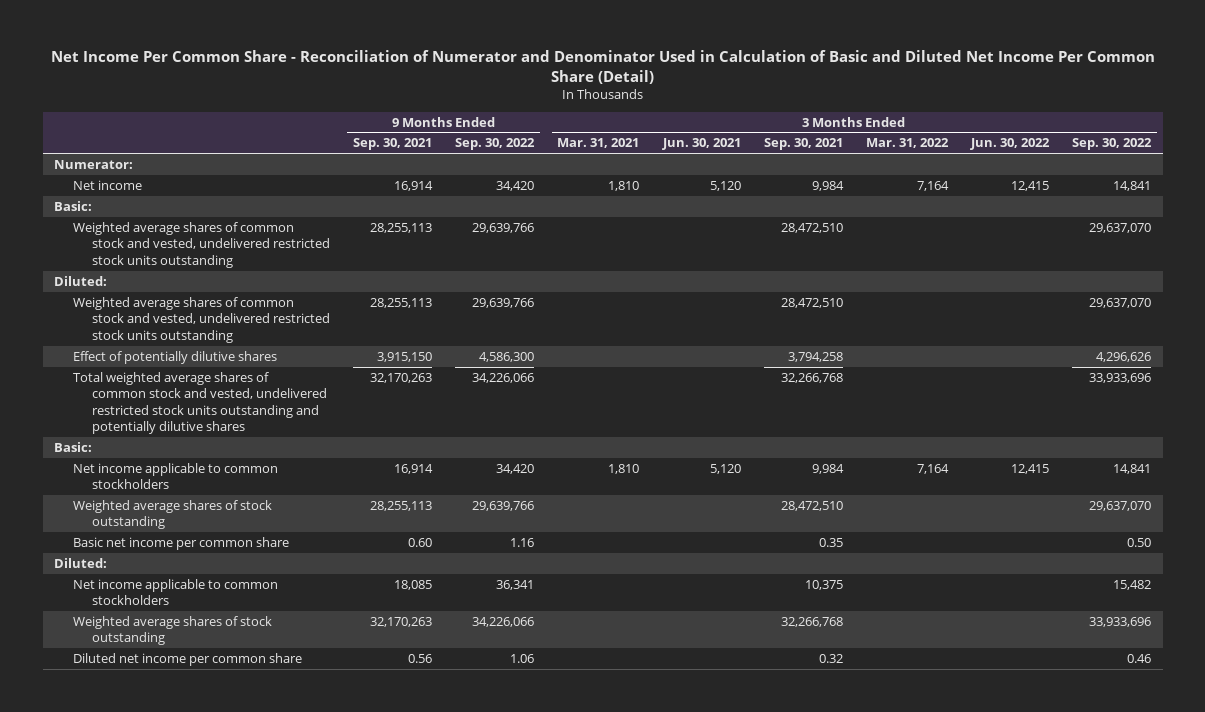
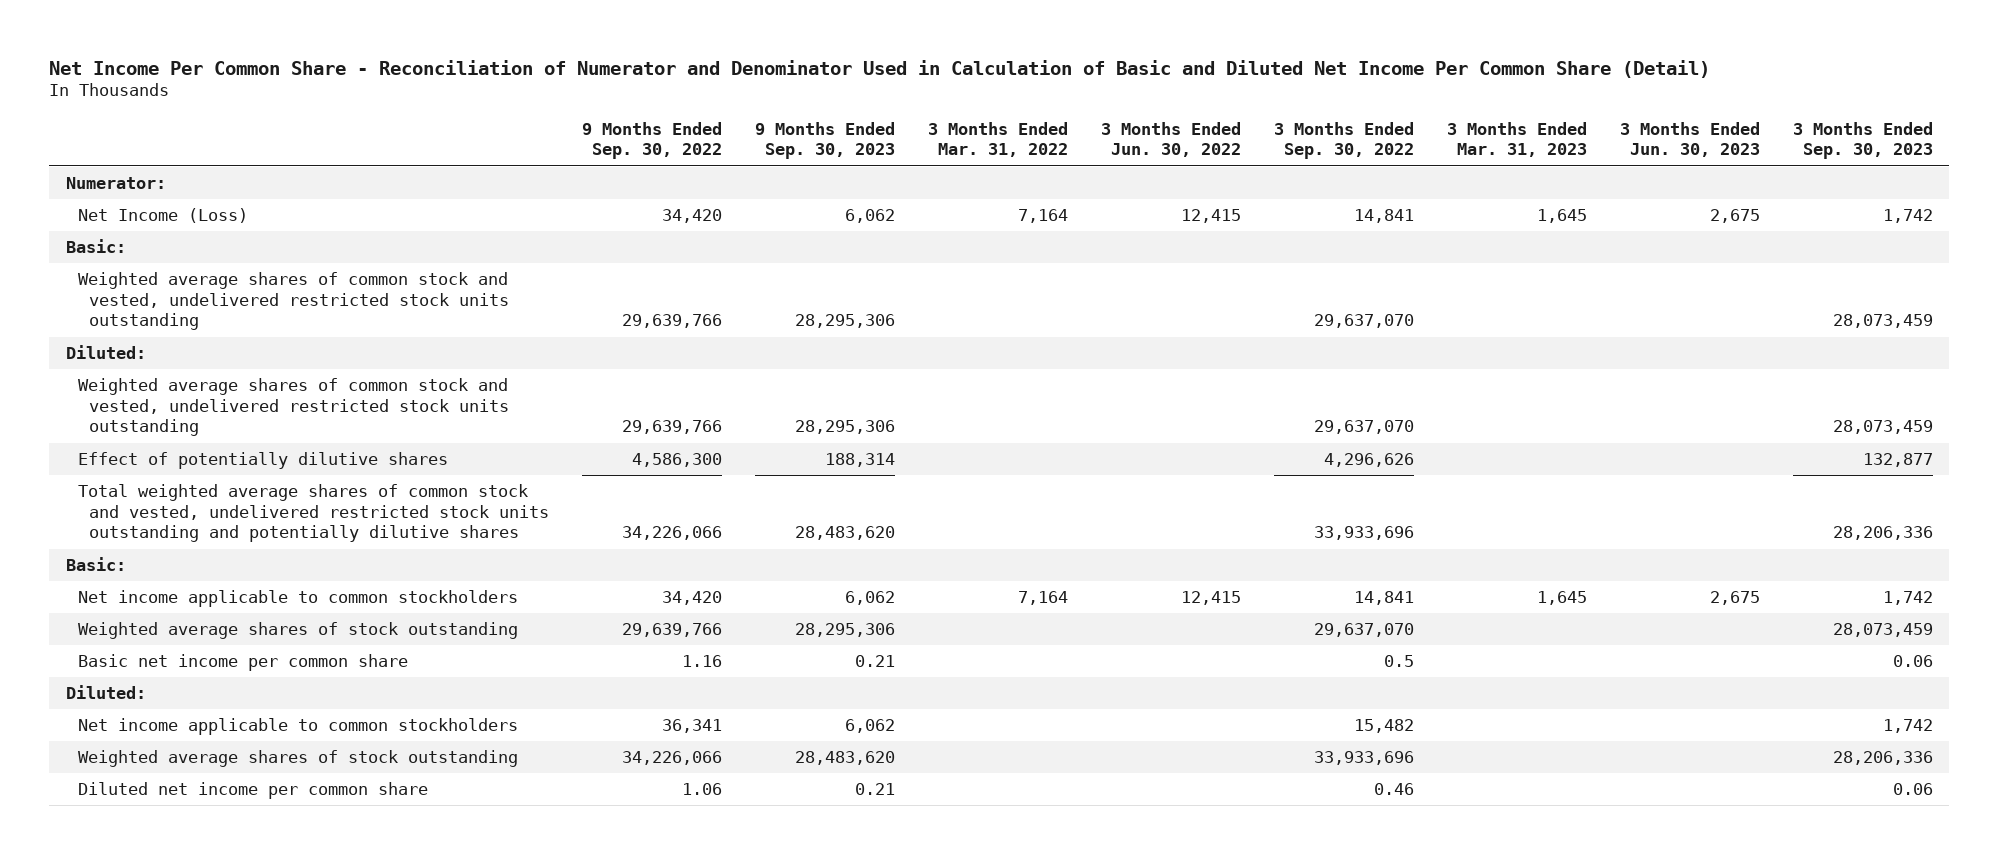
[352,138,432,151] Sep. 30, 2021 -> none
[557,138,640,149] Mar. 31, 2021 -> none
[661,138,741,151] Jun. 30, 2021 -> none
[763,138,843,151] Sep. 30, 2021 -> none
none -> [755,121,896,160] 9 Months Ended Sep. 30, 2023
none -> [1446,121,1587,158] 3 Months Ended Mar. 31, 2023
none -> [1619,121,1760,158] 3 Months Ended Jun. 30, 2023
none -> [1792,121,1933,160] 3 Months Ended Sep. 30, 2023
[72,179,142,190] Net income -> [77,208,248,224] Net Income (Loss)
[1127,537,1152,547] 0.50 -> [1383,655,1414,668] 0.5

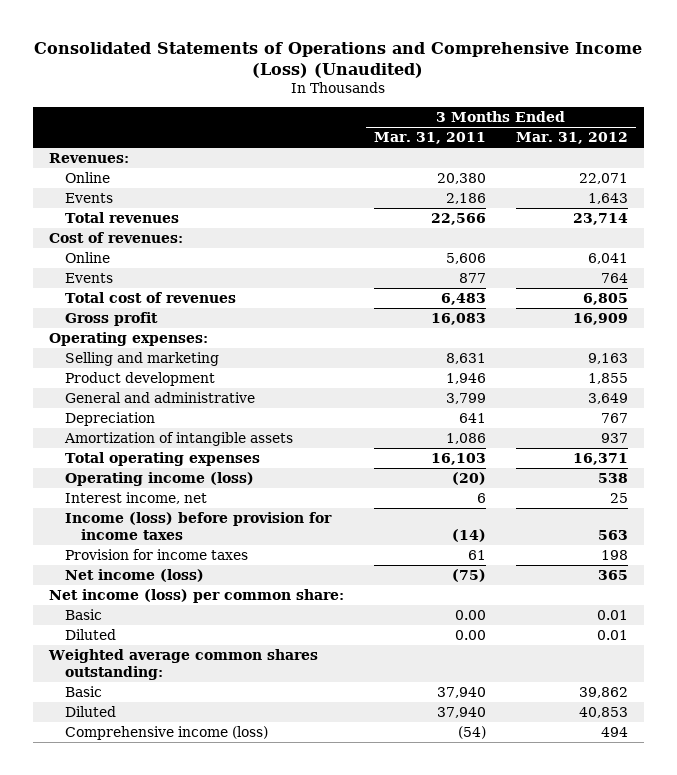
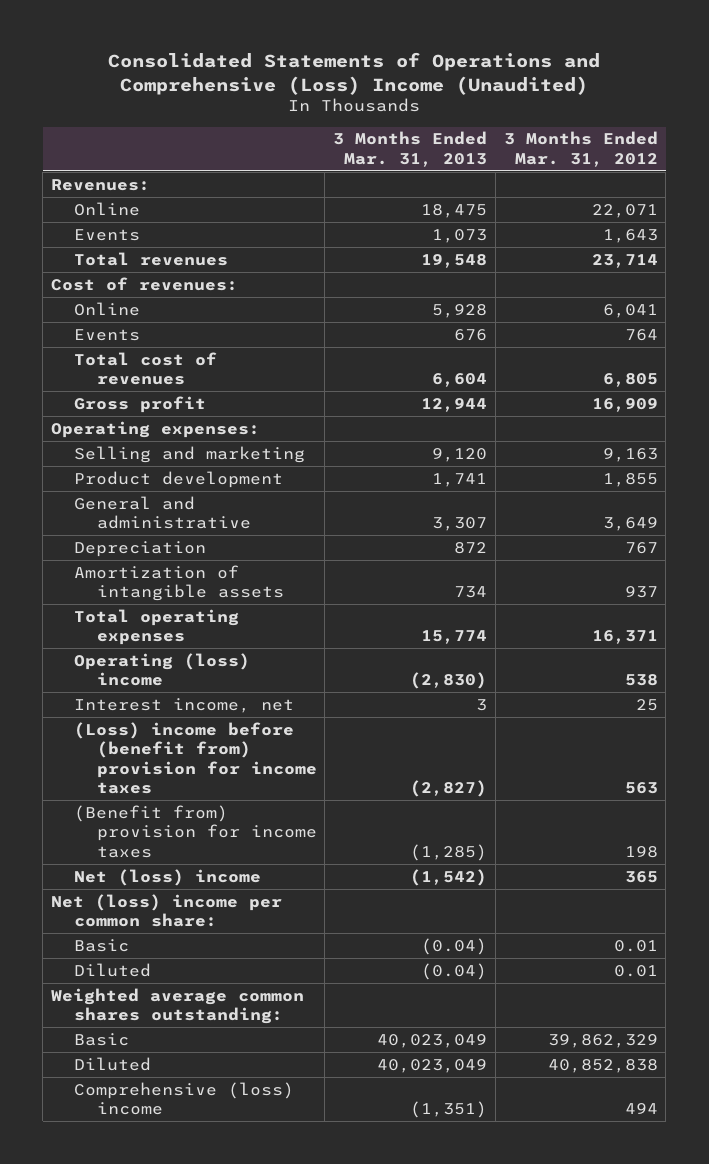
[34,42,643,79] Consolidated Statements of Operations and Comprehensive Income (Loss) (Unaudited) -> [108,51,601,95] Consolidated Statements of Operations and Comprehensive (Loss) Income (Unaudited)
[373,132,486,145] Mar. 31, 2011 -> none
none -> [333,131,488,167] 3 Months Ended Mar. 31, 2013
[64,472,254,487] Operating income (loss) -> [73,652,250,687] Operating (loss) income
[64,512,332,540] Income (loss) before provision for income taxes -> [73,721,317,795] (Loss) income before (benefit from) provision for income taxes
[64,549,248,561] Provision for income taxes -> [73,804,317,858] (Benefit from) provision for income taxes
[64,569,204,583] Net income (loss) -> [73,868,261,886] Net (loss) income
[48,589,344,604] Net income (loss) per common share: -> [50,893,282,928] Net (loss) income per common share:
[579,687,629,699] 39,862 -> [547,1033,658,1048] 39,862,329
[579,707,629,719] 40,853 -> [547,1058,658,1073] 40,852,838
[64,726,268,741] Comprehensive income (loss) -> [73,1081,294,1116] Comprehensive (loss) income

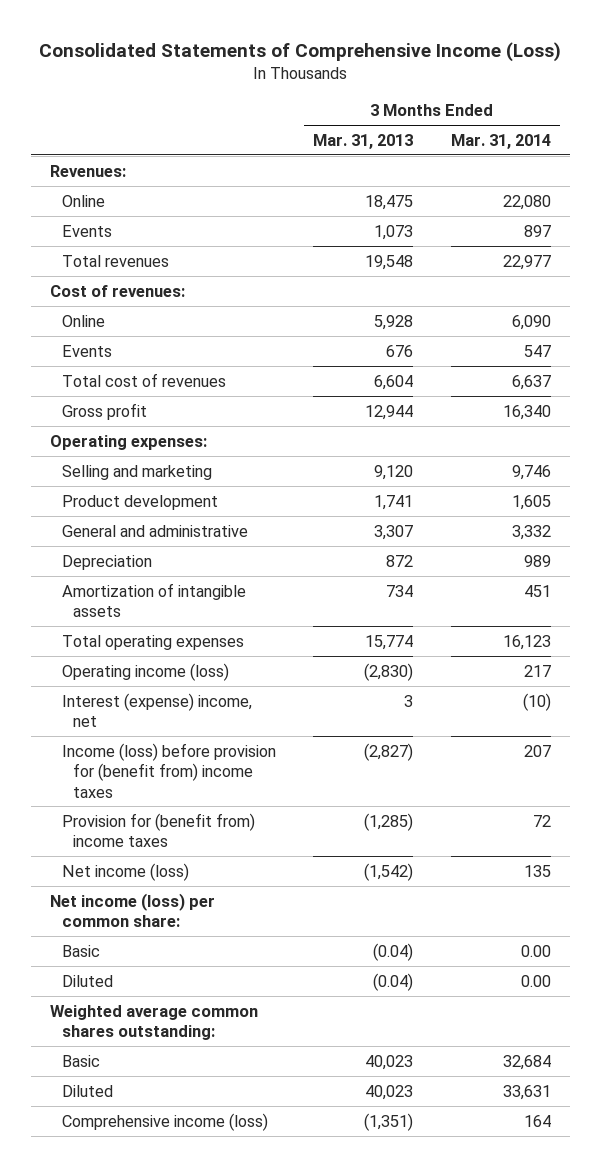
[108,51,601,95] Consolidated Statements of Operations and Comprehensive (Loss) Income (Unaudited) -> [39,41,562,62] Consolidated Statements of Comprehensive Income (Loss)
[503,131,658,167] 3 Months Ended Mar. 31, 2012 -> none
none -> [451,133,552,149] Mar. 31, 2014
[73,652,250,687] Operating (loss) income -> [61,662,229,681] Operating income (loss)
[73,697,294,713] Interest income, net -> [61,692,252,728] Interest (expense) income, net
[73,721,317,795] (Loss) income before (benefit from) provision for income taxes -> [61,742,276,798] Income (loss) before provision for (benefit from) income taxes
[73,804,317,858] (Benefit from) provision for income taxes -> [61,812,255,848] Provision for (benefit from) income taxes
[73,868,261,886] Net (loss) income -> [61,862,189,881] Net income (loss)
[50,893,282,928] Net (loss) income per common share: -> [49,892,215,928] Net income (loss) per common share:
[377,1033,488,1048] 40,023,049 -> [365,1054,414,1070] 40,023
[377,1058,488,1073] 40,023,049 -> [365,1084,414,1100] 40,023
[73,1081,294,1116] Comprehensive (loss) income -> [61,1112,268,1131] Comprehensive income (loss)

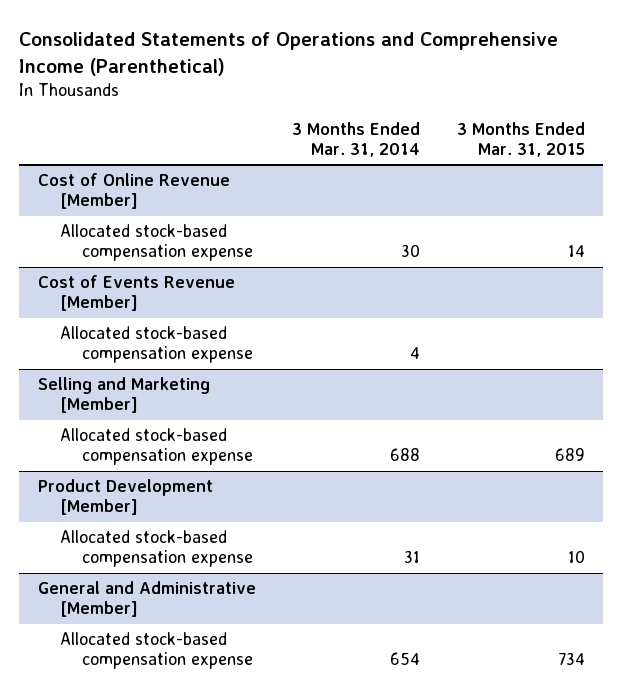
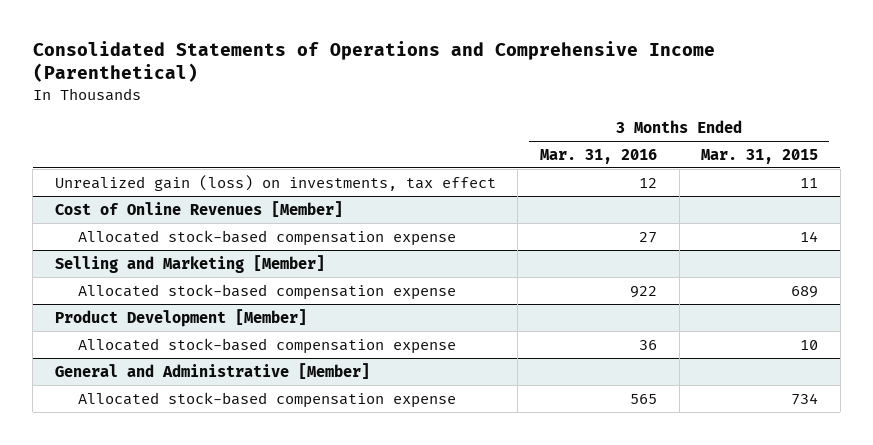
[292,121,421,157] 3 Months Ended Mar. 31, 2014 -> none
none -> [540,148,658,164] Mar. 31, 2016
none -> [54,174,496,191] Unrealized gain (loss) on investments, tax effect
[37,173,230,210] Cost of Online Revenue [Member] -> [54,200,343,217] Cost of Online Revenues [Member]
[37,275,235,312] Cost of Events Revenue [Member] -> none
[59,326,253,364] Allocated stock-based compensation expense -> none

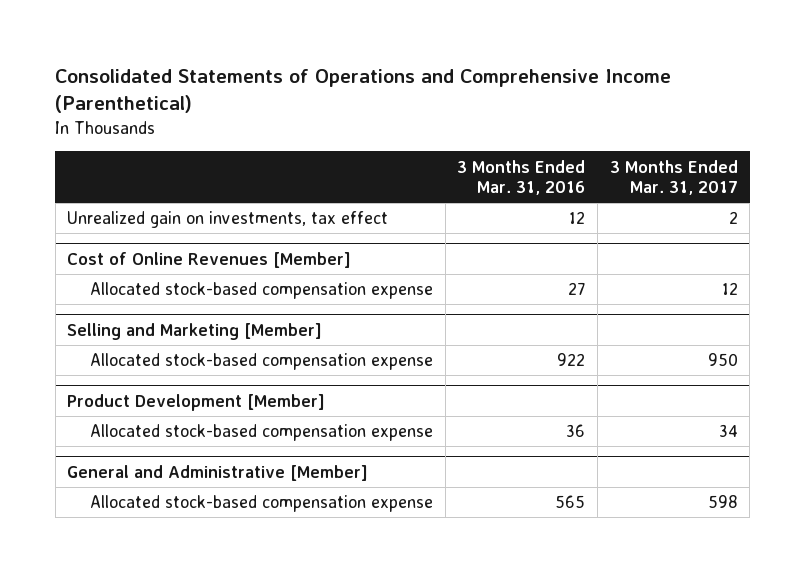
[701,148,819,164] Mar. 31, 2015 -> none
none -> [609,159,738,196] 3 Months Ended Mar. 31, 2017
[54,174,496,191] Unrealized gain (loss) on investments, tax effect -> [67,211,389,229] Unrealized gain on investments, tax effect

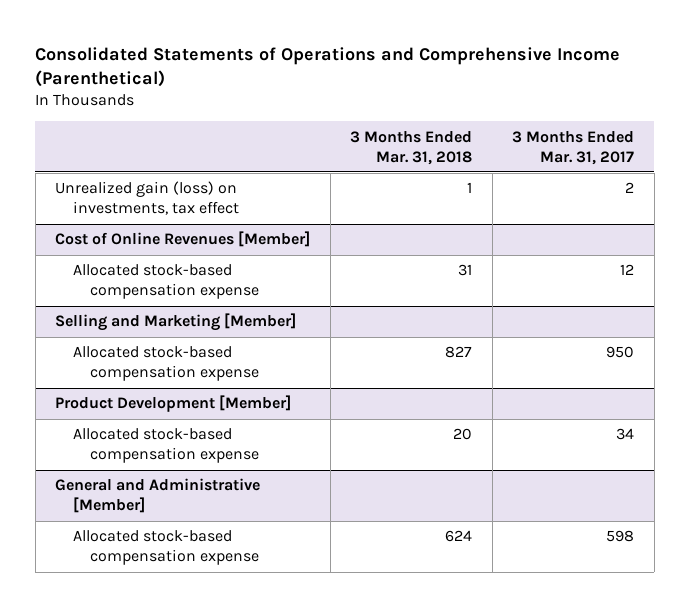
[457,159,586,196] 3 Months Ended Mar. 31, 2016 -> none
none -> [350,130,473,165] 3 Months Ended Mar. 31, 2018
[67,211,389,229] Unrealized gain on investments, tax effect -> [55,181,239,216] Unrealized gain (loss) on investments, tax effect

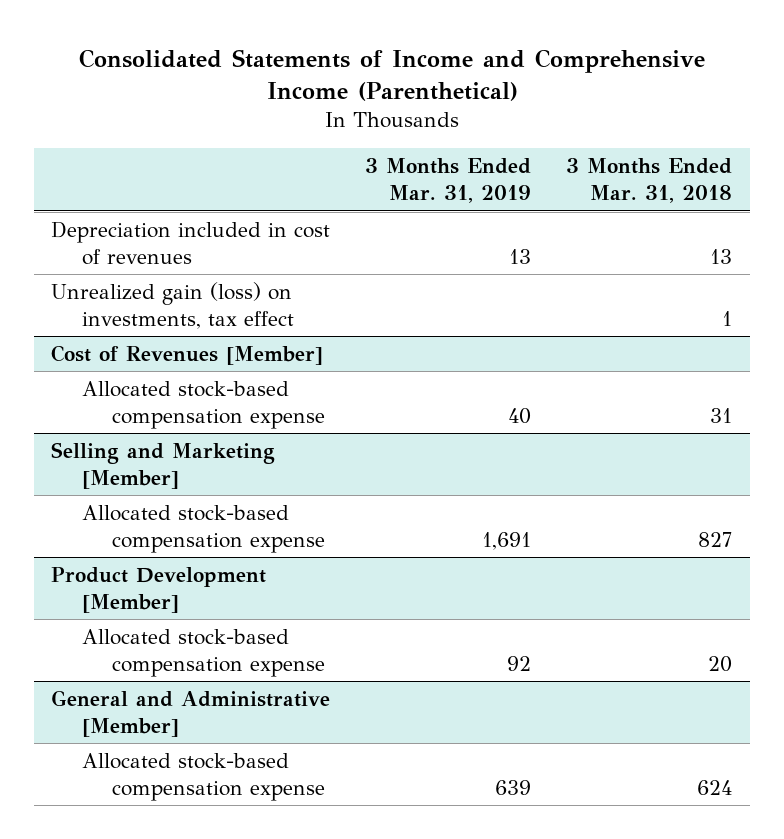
[35,46,621,88] Consolidated Statements of Operations and Comprehensive Income (Parenthetical) -> [78,48,705,102] Consolidated Statements of Income and Comprehensive Income (Parenthetical)
[512,130,635,165] 3 Months Ended Mar. 31, 2017 -> none
none -> [365,158,532,204] 3 Months Ended Mar. 31, 2019
none -> [51,220,331,265] Depreciation included in cost of revenues
[55,231,311,248] Cost of Online Revenues [Member] -> [51,344,324,365] Cost of Revenues [Member]

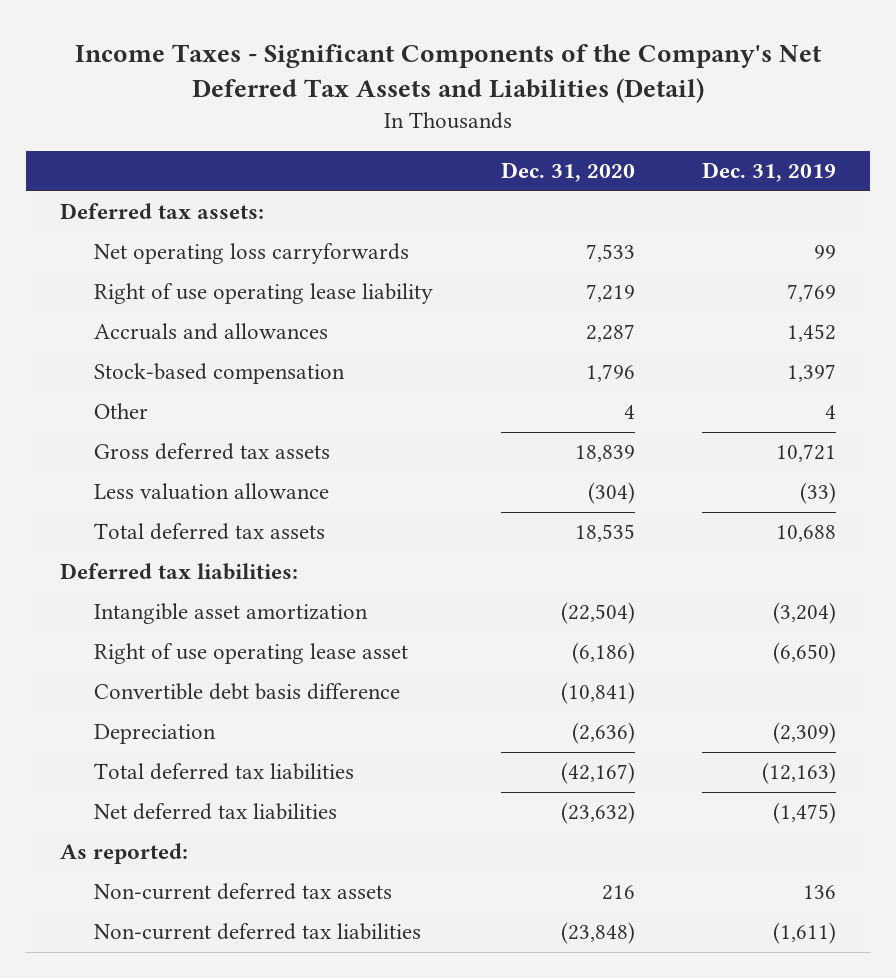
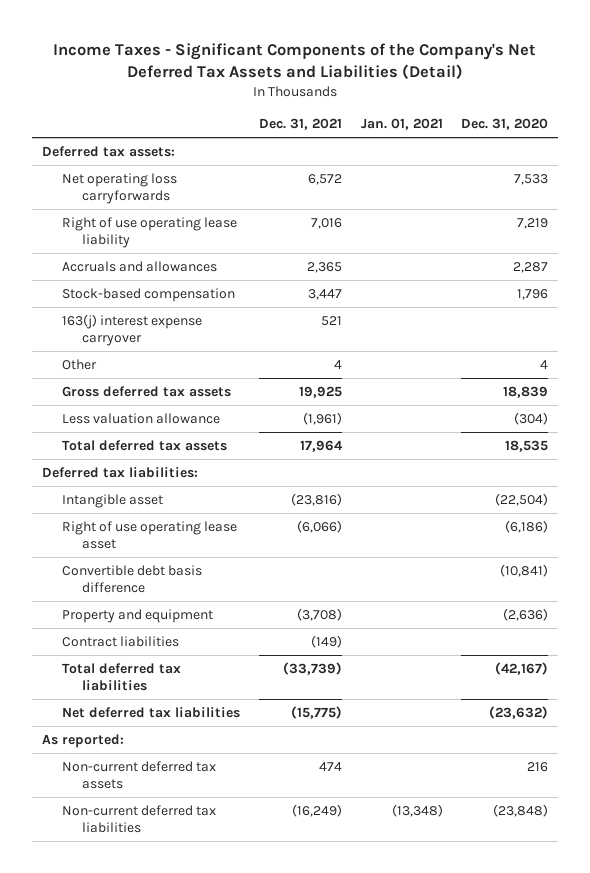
[702,162,837,183] Dec. 31, 2019 -> none
none -> [258,118,342,131] Dec. 31, 2021
none -> [360,118,443,131] Jan. 01, 2021
none -> [61,314,202,347] 163(j) interest expense carryover
[94,603,369,625] Intangible asset amortization -> [61,494,163,509] Intangible asset
[94,724,217,745] Depreciation -> [61,609,213,624] Property and equipment
none -> [61,636,179,648] Contract liabilities

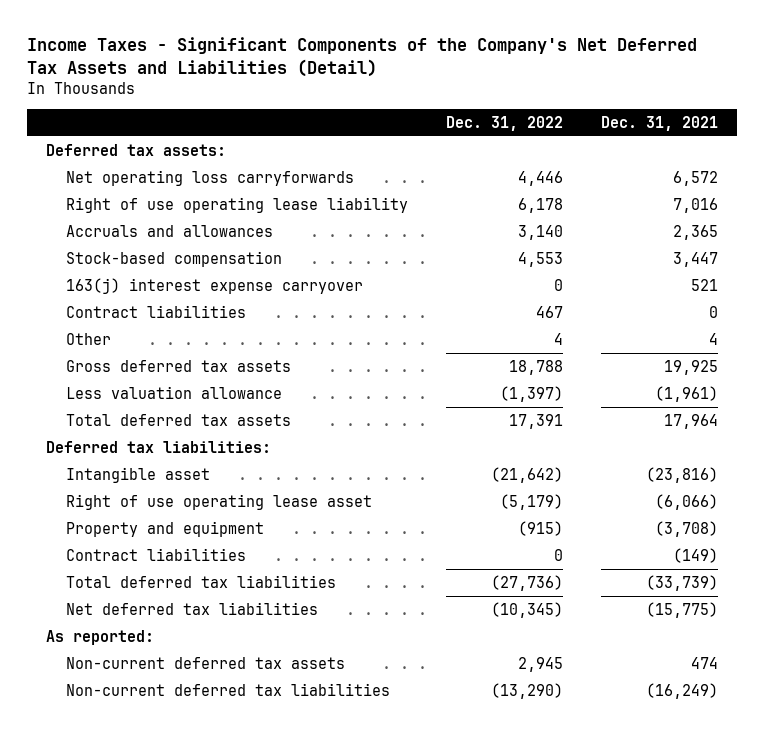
[360,118,443,131] Jan. 01, 2021 -> none
[461,118,549,131] Dec. 31, 2020 -> none
none -> [446,115,564,131] Dec. 31, 2022
none -> [66,304,247,318] Contract liabilities
[61,565,202,594] Convertible debt basis difference -> none

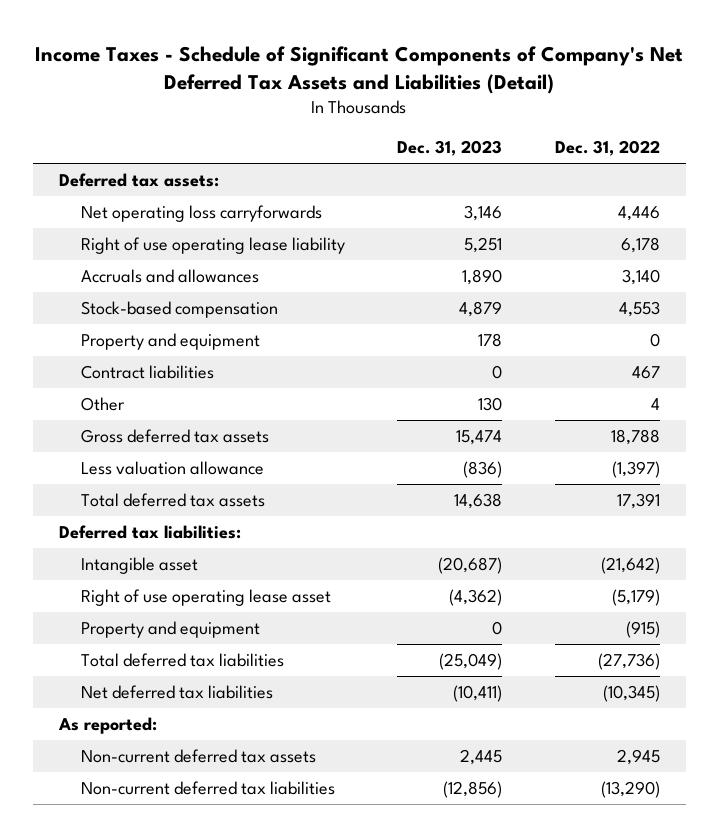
[27,36,698,77] Income Taxes - Significant Components of the Company's Net Deferred Tax Assets and Liabilities (Detail) -> [35,45,684,94] Income Taxes - Schedule of Significant Components of Company's Net Deferred Tax Assets and Liabilities (Detail)
[601,115,719,131] Dec. 31, 2021 -> none
none -> [397,140,503,157] Dec. 31, 2023
[66,277,364,294] 163(j) interest expense carryover -> none
none -> [81,332,261,350] Property and equipment
[66,547,247,561] Contract liabilities -> none

